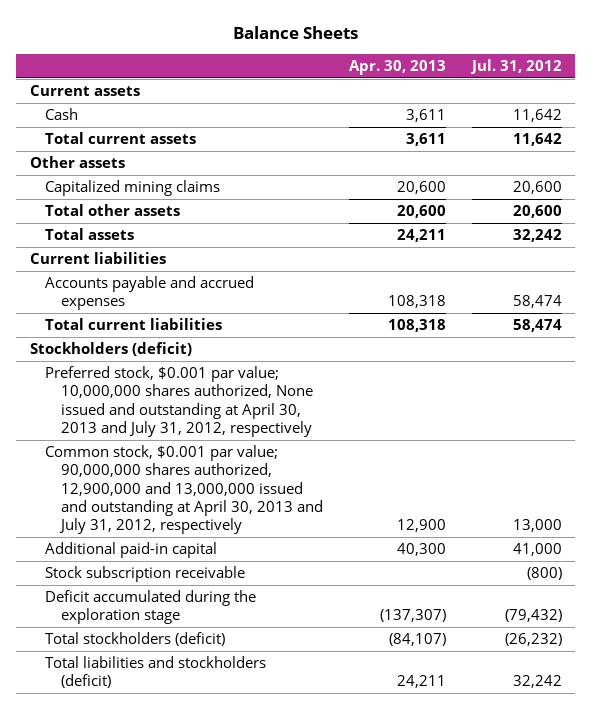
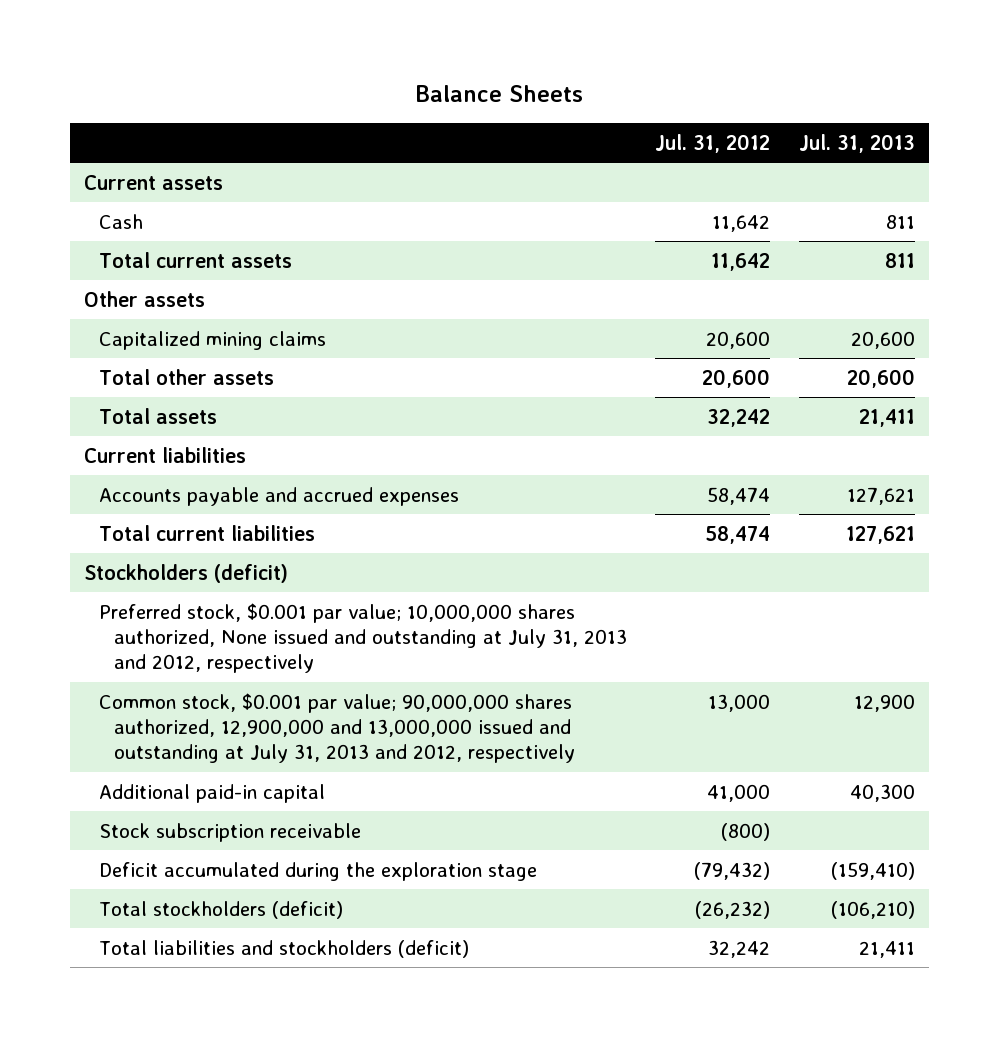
[349,59,447,75] Apr. 30, 2013 -> none
none -> [798,133,915,153] Jul. 31, 2013
[45,366,313,437] Preferred stock, $0.001 par value; 10,000,000 shares authorized, None issued and outstanding at April 30, 2013 and July 31, 2012, respectively -> [98,602,627,674] Preferred stock, $0.001 par value; 10,000,000 shares authorized, None issued and outstanding at July 31, 2013 and 2012, respectively
[45,445,323,534] Common stock, $0.001 par value; 90,000,000 shares authorized, 12,900,000 and 13,000,000 issued and outstanding at April 30, 2013 and July 31, 2012, respectively -> [98,692,575,764] Common stock, $0.001 par value; 90,000,000 shares authorized, 12,900,000 and 13,000,000 issued and outstanding at July 31, 2013 and 2012, respectively

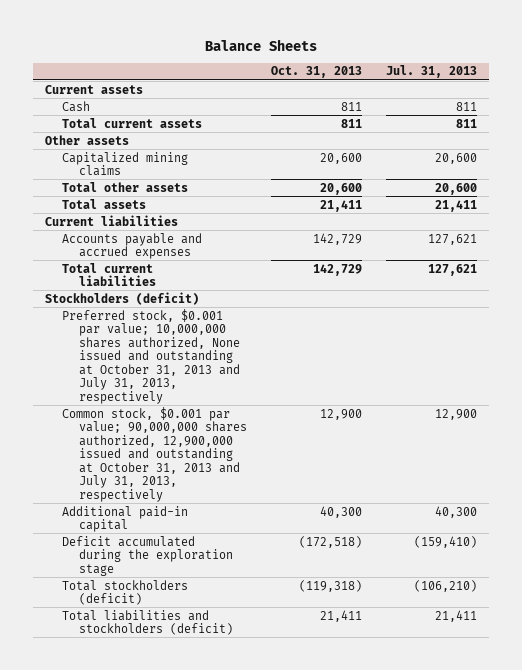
[655,133,771,153] Jul. 31, 2012 -> none
none -> [270,66,362,79] Oct. 31, 2013
[98,602,627,674] Preferred stock, $0.001 par value; 10,000,000 shares authorized, None issued and outstanding at July 31, 2013 and 2012, respectively -> [61,308,240,404] Preferred stock, $0.001 par value; 10,000,000 shares authorized, None issued and outstanding at October 31, 2013 and July 31, 2013, respectively
[98,692,575,764] Common stock, $0.001 par value; 90,000,000 shares authorized, 12,900,000 and 13,000,000 issued and outstanding at July 31, 2013 and 2012, respectively -> [61,406,247,502] Common stock, $0.001 par value; 90,000,000 shares authorized, 12,900,000 issued and outstanding at October 31, 2013 and July 31, 2013, respectively
[98,822,361,842] Stock subscription receivable -> none

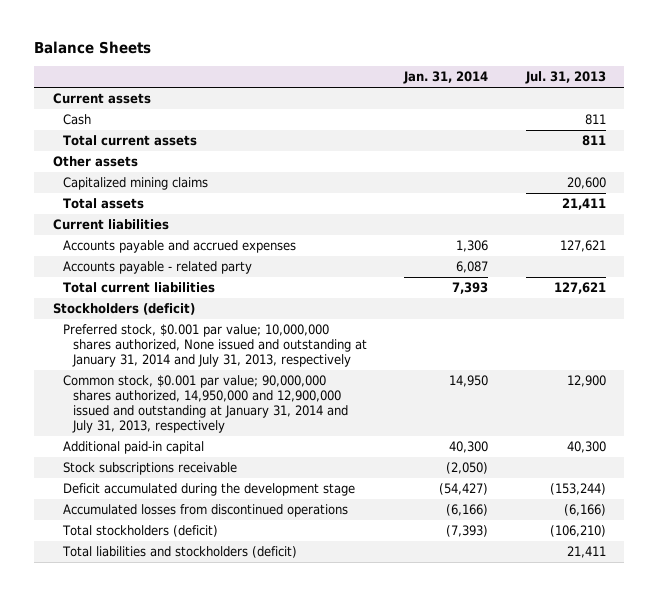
[270,66,362,79] Oct. 31, 2013 -> none
none -> [403,71,489,85] Jan. 31, 2014
[61,181,188,192] Total other assets -> none
none -> [62,261,252,275] Accounts payable - related party
[61,308,240,404] Preferred stock, $0.001 par value; 10,000,000 shares authorized, None issued and outstanding at October 31, 2013 and July 31, 2013, respectively -> [62,324,367,368] Preferred stock, $0.001 par value; 10,000,000 shares authorized, None issued and outstanding at January 31, 2014 and July 31, 2013, respectively
[61,406,247,502] Common stock, $0.001 par value; 90,000,000 shares authorized, 12,900,000 issued and outstanding at October 31, 2013 and July 31, 2013, respectively -> [62,375,348,434] Common stock, $0.001 par value; 90,000,000 shares authorized, 14,950,000 and 12,900,000 issued and outstanding at January 31, 2014 and July 31, 2013, respectively
none -> [62,462,237,476] Stock subscriptions receivable
[61,535,233,576] Deficit accumulated during the exploration stage -> [62,483,355,497] Deficit accumulated during the development stage
[414,535,478,548] (159,410) -> [549,483,606,496] (153,244)
none -> [62,504,348,518] Accumulated losses from discontinued operations

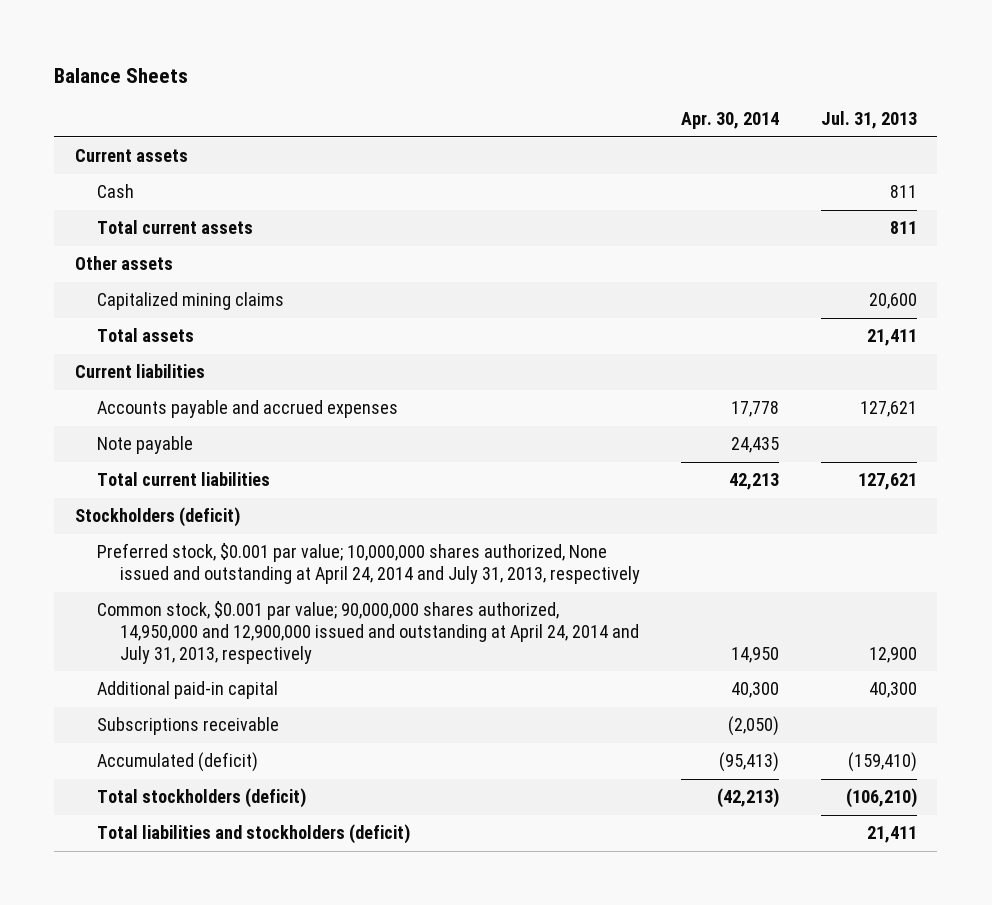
[403,71,489,85] Jan. 31, 2014 -> none
none -> [681,112,780,130] Apr. 30, 2014
[62,261,252,275] Accounts payable - related party -> none
none -> [97,436,194,455] Note payable
[62,324,367,368] Preferred stock, $0.001 par value; 10,000,000 shares authorized, None issued and outstanding at January 31, 2014 and July 31, 2013, respectively -> [97,543,640,585] Preferred stock, $0.001 par value; 10,000,000 shares authorized, None issued and outstanding at April 24, 2014 and July 31, 2013, respectively
[62,375,348,434] Common stock, $0.001 par value; 90,000,000 shares authorized, 14,950,000 and 12,900,000 issued and outstanding at January 31, 2014 and July 31, 2013, respectively -> [97,601,639,665] Common stock, $0.001 par value; 90,000,000 shares authorized, 14,950,000 and 12,900,000 issued and outstanding at April 24, 2014 and July 31, 2013, respectively
[62,504,348,518] Accumulated losses from discontinued operations -> none
[62,462,237,476] Stock subscriptions receivable -> [97,717,280,736] Subscriptions receivable
[62,483,355,497] Deficit accumulated during the development stage -> [97,752,259,773] Accumulated (deficit)
[549,483,606,496] (153,244) -> [847,752,917,773] (159,410)

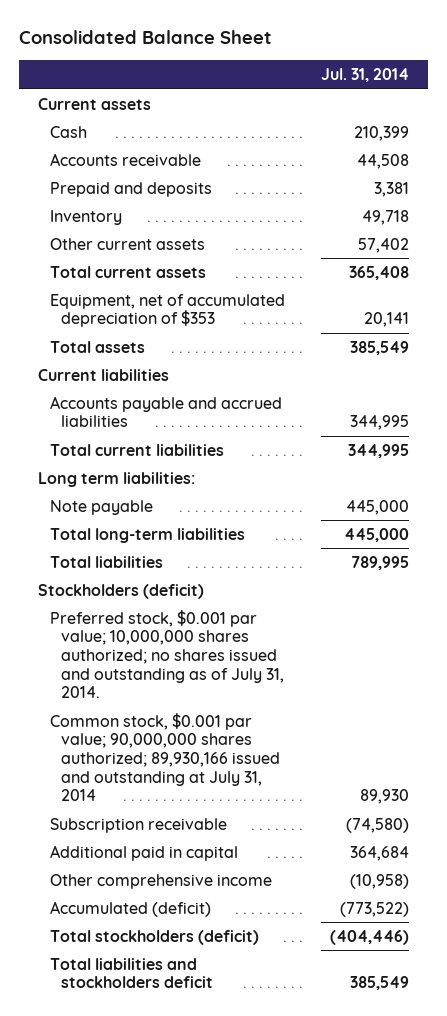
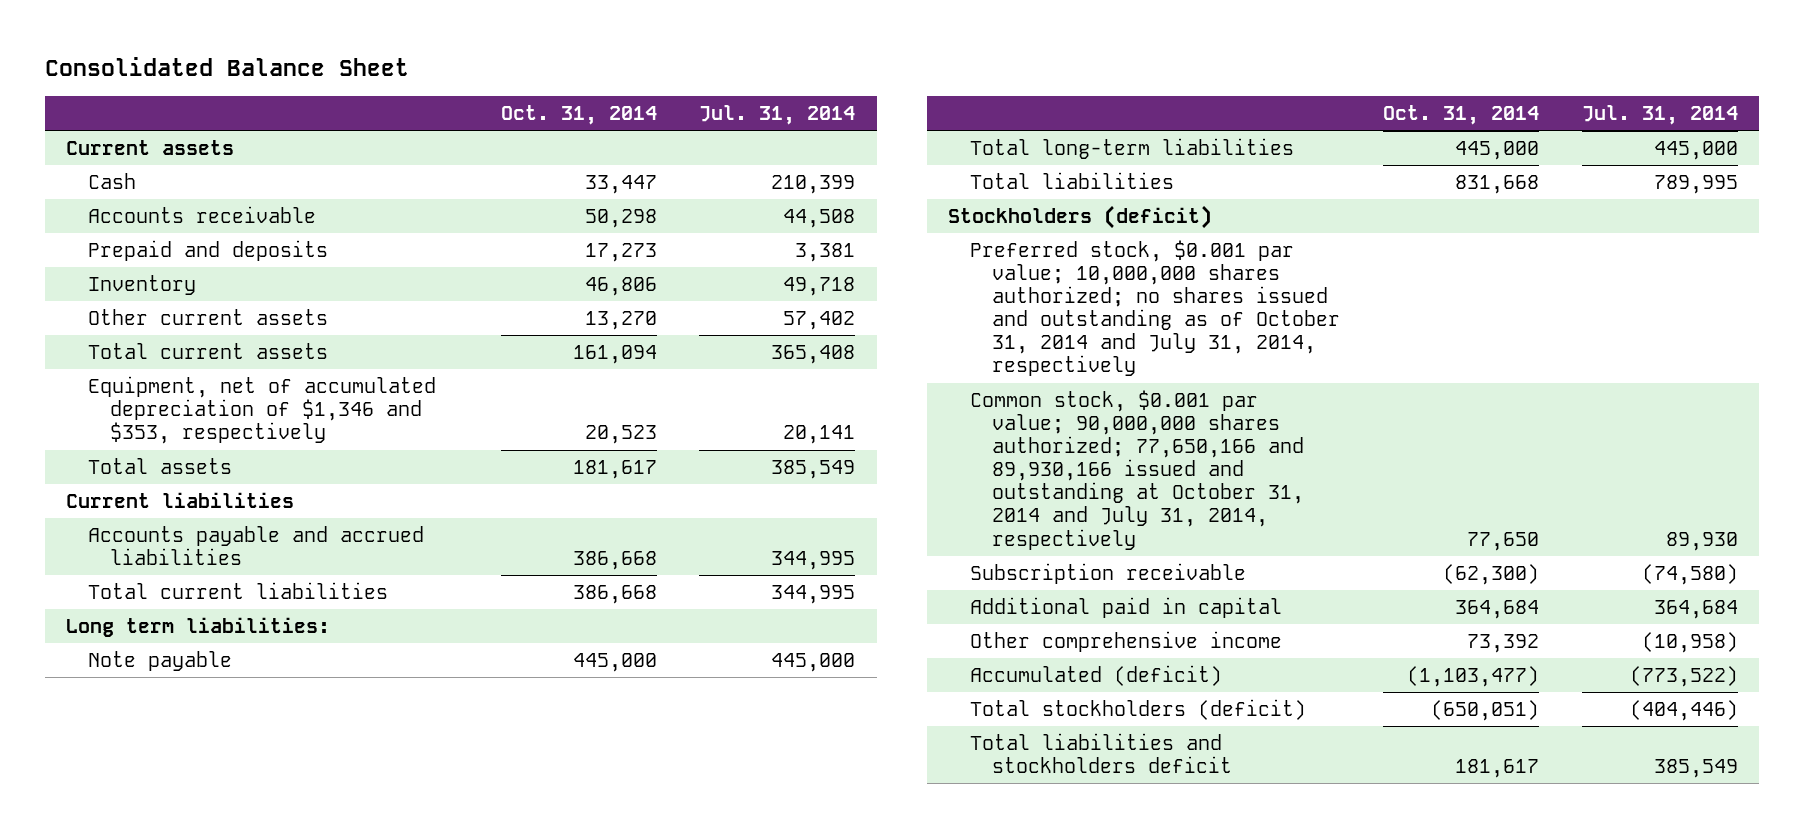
none -> [500,104,657,125] Oct. 31, 2014
[49,293,285,328] Equipment, net of accumulated depreciation of $353 -> [88,376,437,445] Equipment, net of accumulated depreciation of $1,346 and $353, respectively
[49,609,285,699] Preferred stock, $0.001 par value; 10,000,000 shares authorized; no shares issued and outstanding as of July 31, 2014. -> [970,240,1341,377] Preferred stock, $0.001 par value; 10,000,000 shares authorized; no shares issued and outstanding as of October 31, 2014 and July 31, 2014, respectively
[49,712,281,802] Common stock, $0.001 par value; 90,000,000 shares authorized; 89,930,166 issued and outstanding at July 31, 2014 -> [970,390,1305,550] Common stock, $0.001 par value; 90,000,000 shares authorized; 77,650,166 and 89,930,166 issued and outstanding at October 31, 2014 and July 31, 2014, respectively

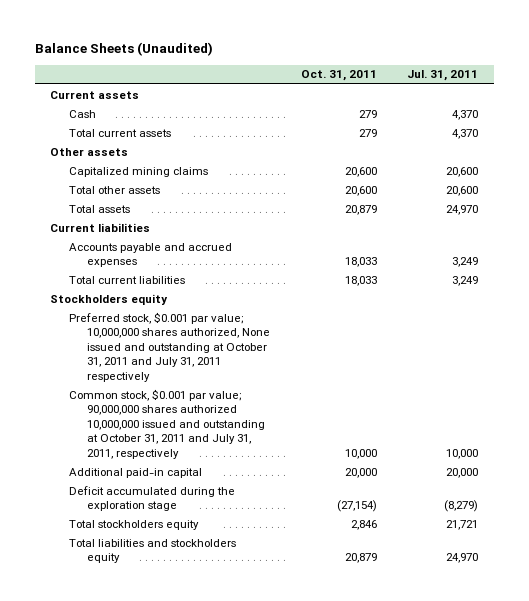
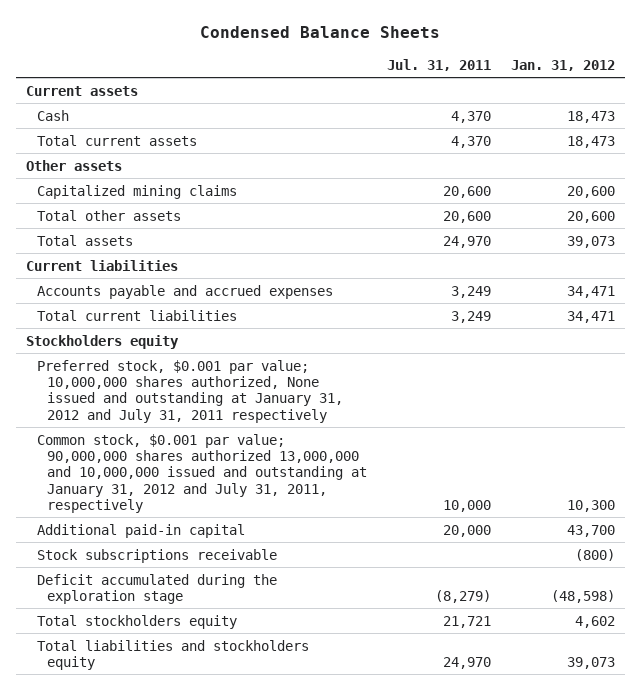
[35,42,214,57] Balance Sheets (Unaudited) -> [200,26,441,39] Condensed Balance Sheets
[300,70,377,82] Oct. 31, 2011 -> none
none -> [510,59,615,71] Jan. 31, 2012
[68,311,271,383] Preferred stock, $0.001 par value; 10,000,000 shares authorized, None issued and outstanding at October 31, 2011 and July 31, 2011 respectively -> [36,359,344,423] Preferred stock, $0.001 par value; 10,000,000 shares authorized, None issued and outstanding at January 31, 2012 and July 31, 2011 respectively
[68,388,266,460] Common stock, $0.001 par value; 90,000,000 shares authorized 10,000,000 issued and outstanding at October 31, 2011 and July 31, 2011, respectively -> [36,433,368,514] Common stock, $0.001 par value; 90,000,000 shares authorized 13,000,000 and 10,000,000 issued and outstanding at January 31, 2012 and July 31, 2011, respectively
none -> [36,548,277,563] Stock subscriptions receivable

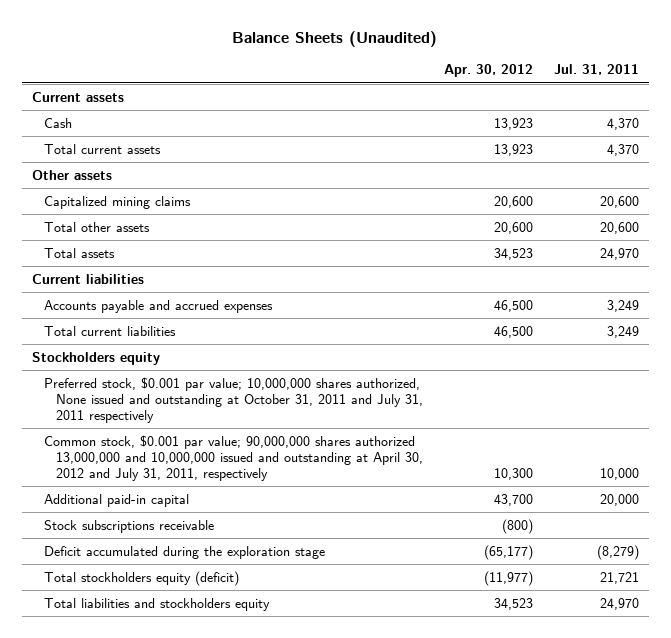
[200,26,441,39] Condensed Balance Sheets -> [232,31,438,48] Balance Sheets (Unaudited)
[510,59,615,71] Jan. 31, 2012 -> none
none -> [444,64,534,78] Apr. 30, 2012
[36,359,344,423] Preferred stock, $0.001 par value; 10,000,000 shares authorized, None issued and outstanding at January 31, 2012 and July 31, 2011 respectively -> [44,376,424,423] Preferred stock, $0.001 par value; 10,000,000 shares authorized, None issued and outstanding at October 31, 2011 and July 31, 2011 respectively
[36,433,368,514] Common stock, $0.001 par value; 90,000,000 shares authorized 13,000,000 and 10,000,000 issued and outstanding at January 31, 2012 and July 31, 2011, respectively -> [44,434,424,481] Common stock, $0.001 par value; 90,000,000 shares authorized 13,000,000 and 10,000,000 issued and outstanding at April 30, 2012 and July 31, 2011, respectively
[36,614,237,629] Total stockholders equity -> [44,570,240,586] Total stockholders equity (deficit)

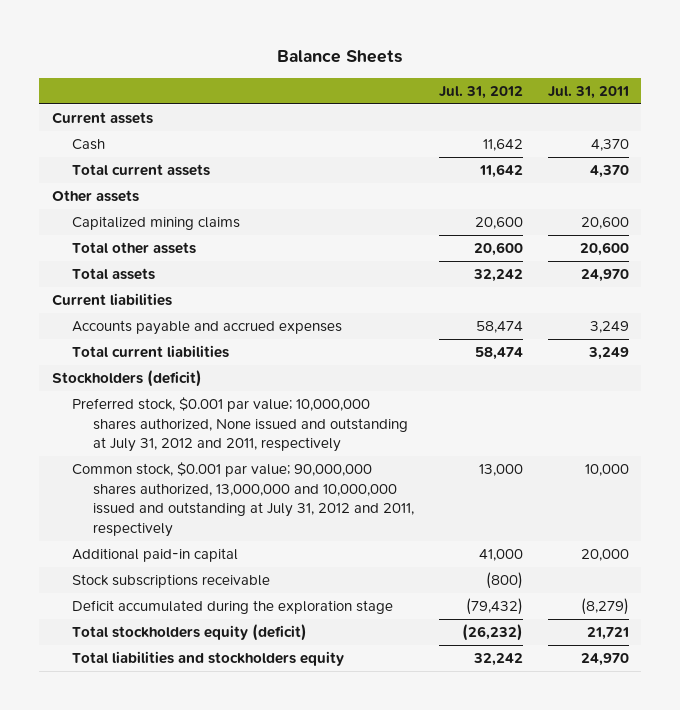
[232,31,438,48] Balance Sheets (Unaudited) -> [277,50,403,64] Balance Sheets
[444,64,534,78] Apr. 30, 2012 -> none
none -> [438,85,523,99] Jul. 31, 2012
[32,351,161,365] Stockholders equity -> [51,370,202,388] Stockholders (deficit)
[44,376,424,423] Preferred stock, $0.001 par value; 10,000,000 shares authorized, None issued and outstanding at October 31, 2011 and July 31, 2011 respectively -> [72,397,408,453] Preferred stock, $0.001 par value; 10,000,000 shares authorized, None issued and outstanding at July 31, 2012 and 2011, respectively
[44,434,424,481] Common stock, $0.001 par value; 90,000,000 shares authorized 13,000,000 and 10,000,000 issued and outstanding at April 30, 2012 and July 31, 2011, respectively -> [72,462,414,538] Common stock, $0.001 par value; 90,000,000 shares authorized, 13,000,000 and 10,000,000 issued and outstanding at July 31, 2012 and 2011, respectively

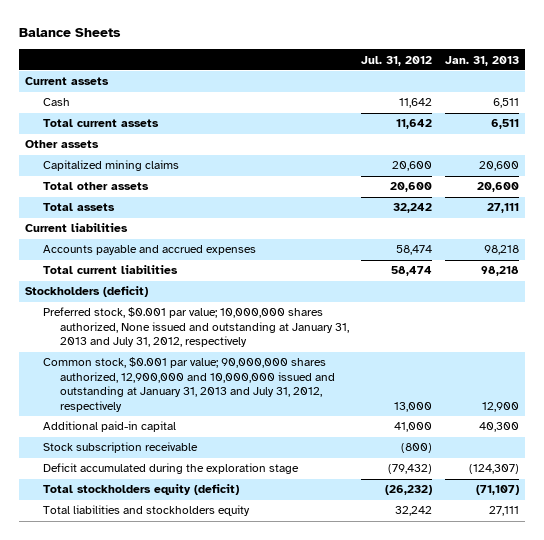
[547,85,629,99] Jul. 31, 2011 -> none
none -> [445,55,520,66] Jan. 31, 2013
[72,397,408,453] Preferred stock, $0.001 par value; 10,000,000 shares authorized, None issued and outstanding at July 31, 2012 and 2011, respectively -> [42,307,349,348] Preferred stock, $0.001 par value; 10,000,000 shares authorized, None issued and outstanding at January 31, 2013 and July 31, 2012, respectively
[72,462,414,538] Common stock, $0.001 par value; 90,000,000 shares authorized, 13,000,000 and 10,000,000 issued and outstanding at July 31, 2012 and 2011, respectively -> [42,357,335,412] Common stock, $0.001 par value; 90,000,000 shares authorized, 12,900,000 and 10,000,000 issued and outstanding at January 31, 2013 and July 31, 2012, respectively
[72,574,271,589] Stock subscriptions receivable -> [42,442,198,454] Stock subscription receivable

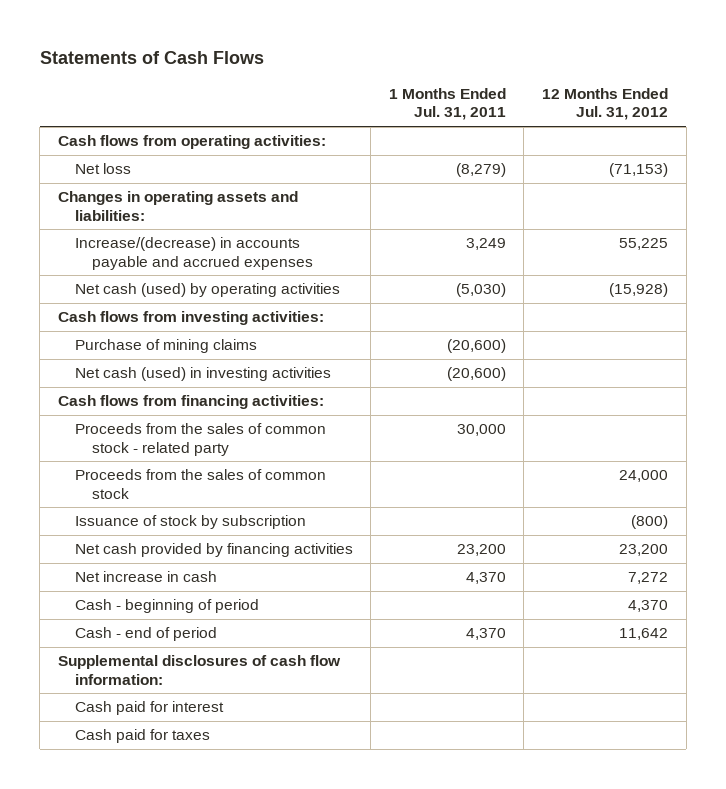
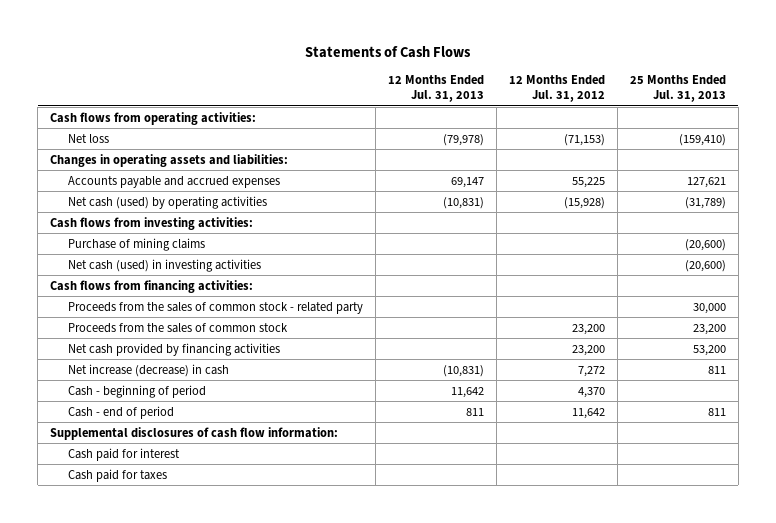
[388,88,506,121] 1 Months Ended Jul. 31, 2011 -> none
none -> [388,75,485,103] 12 Months Ended Jul. 31, 2013
none -> [629,75,726,103] 25 Months Ended Jul. 31, 2013
[74,237,313,270] Increase/(decrease) in accounts payable and accrued expenses -> [68,175,281,188] Accounts payable and accrued expenses
[74,515,306,530] Issuance of stock by subscription -> none
[618,470,668,483] 24,000 -> [571,323,605,335] 23,200
[74,571,217,583] Net increase in cash -> [68,363,230,377] Net increase (decrease) in cash

